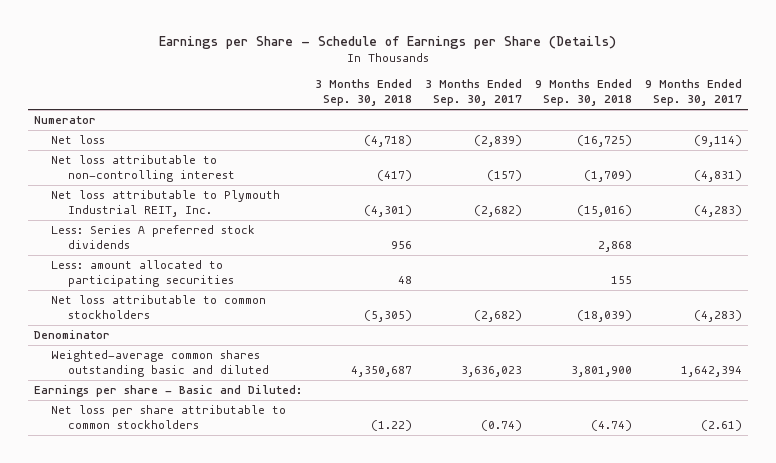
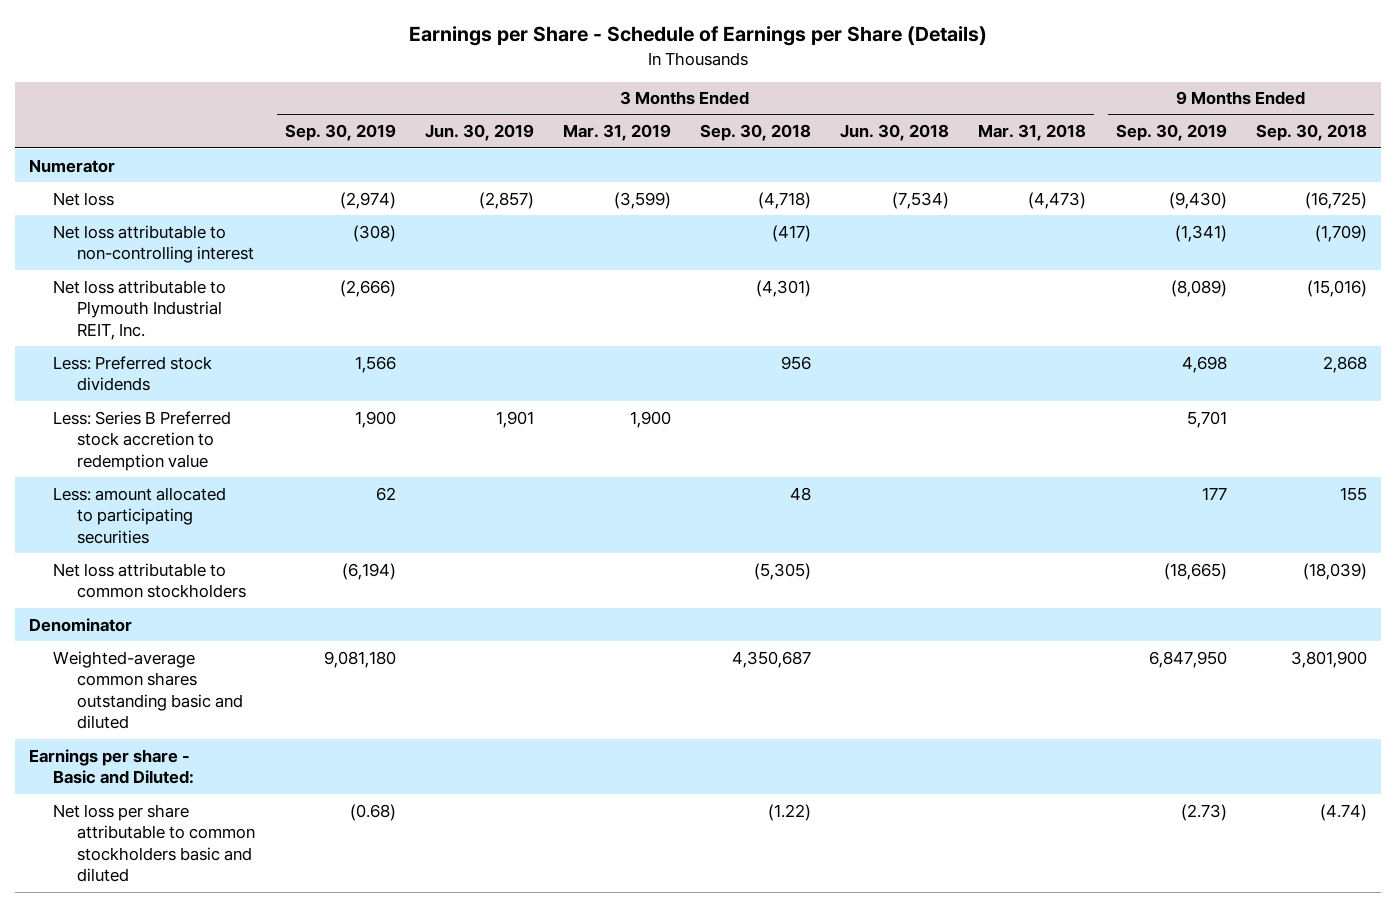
[425,78,523,107] 3 Months Ended Sep. 30, 2017 -> none
[644,78,742,107] 9 Months Ended Sep. 30, 2017 -> none
none -> [284,124,396,142] Sep. 30, 2019
none -> [424,124,534,142] Jun. 30, 2019
none -> [562,124,671,142] Mar. 31, 2019
none -> [840,124,950,142] Jun. 30, 2018
none -> [978,124,1087,142] Mar. 31, 2018
none -> [1115,124,1227,142] Sep. 30, 2019
[51,225,256,250] Less: Series A preferred stock dividends -> [53,355,213,392] Less: Preferred stock dividends
none -> [53,410,232,471] Less: Series B Preferred stock accretion to redemption value
[51,405,287,430] Net loss per share attributable to common stockholders -> [53,803,256,883] Net loss per share attributable to common stockholders basic and diluted

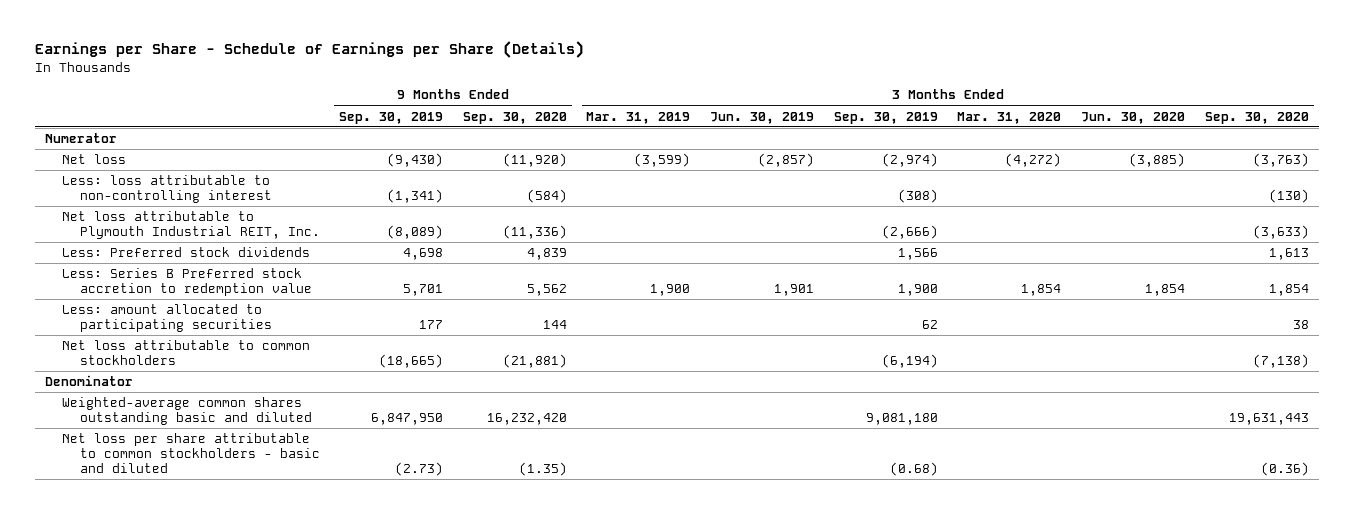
[700,124,812,142] Sep. 30, 2018 -> none
[840,124,950,142] Jun. 30, 2018 -> none
[978,124,1087,142] Mar. 31, 2018 -> none
[1255,124,1367,142] Sep. 30, 2018 -> none
none -> [462,111,567,124] Sep. 30, 2020
none -> [957,111,1062,124] Mar. 31, 2020
none -> [1081,111,1186,124] Jun. 30, 2020
none -> [1204,111,1309,124] Sep. 30, 2020
[53,224,255,264] Net loss attributable to non-controlling interest -> [62,175,272,203] Less: loss attributable to non-controlling interest
[29,748,195,785] Earnings per share - Basic and Diluted: -> none
[53,803,256,883] Net loss per share attributable to common stockholders basic and diluted -> [62,433,320,473] Net loss per share attributable to common stockholders - basic and diluted

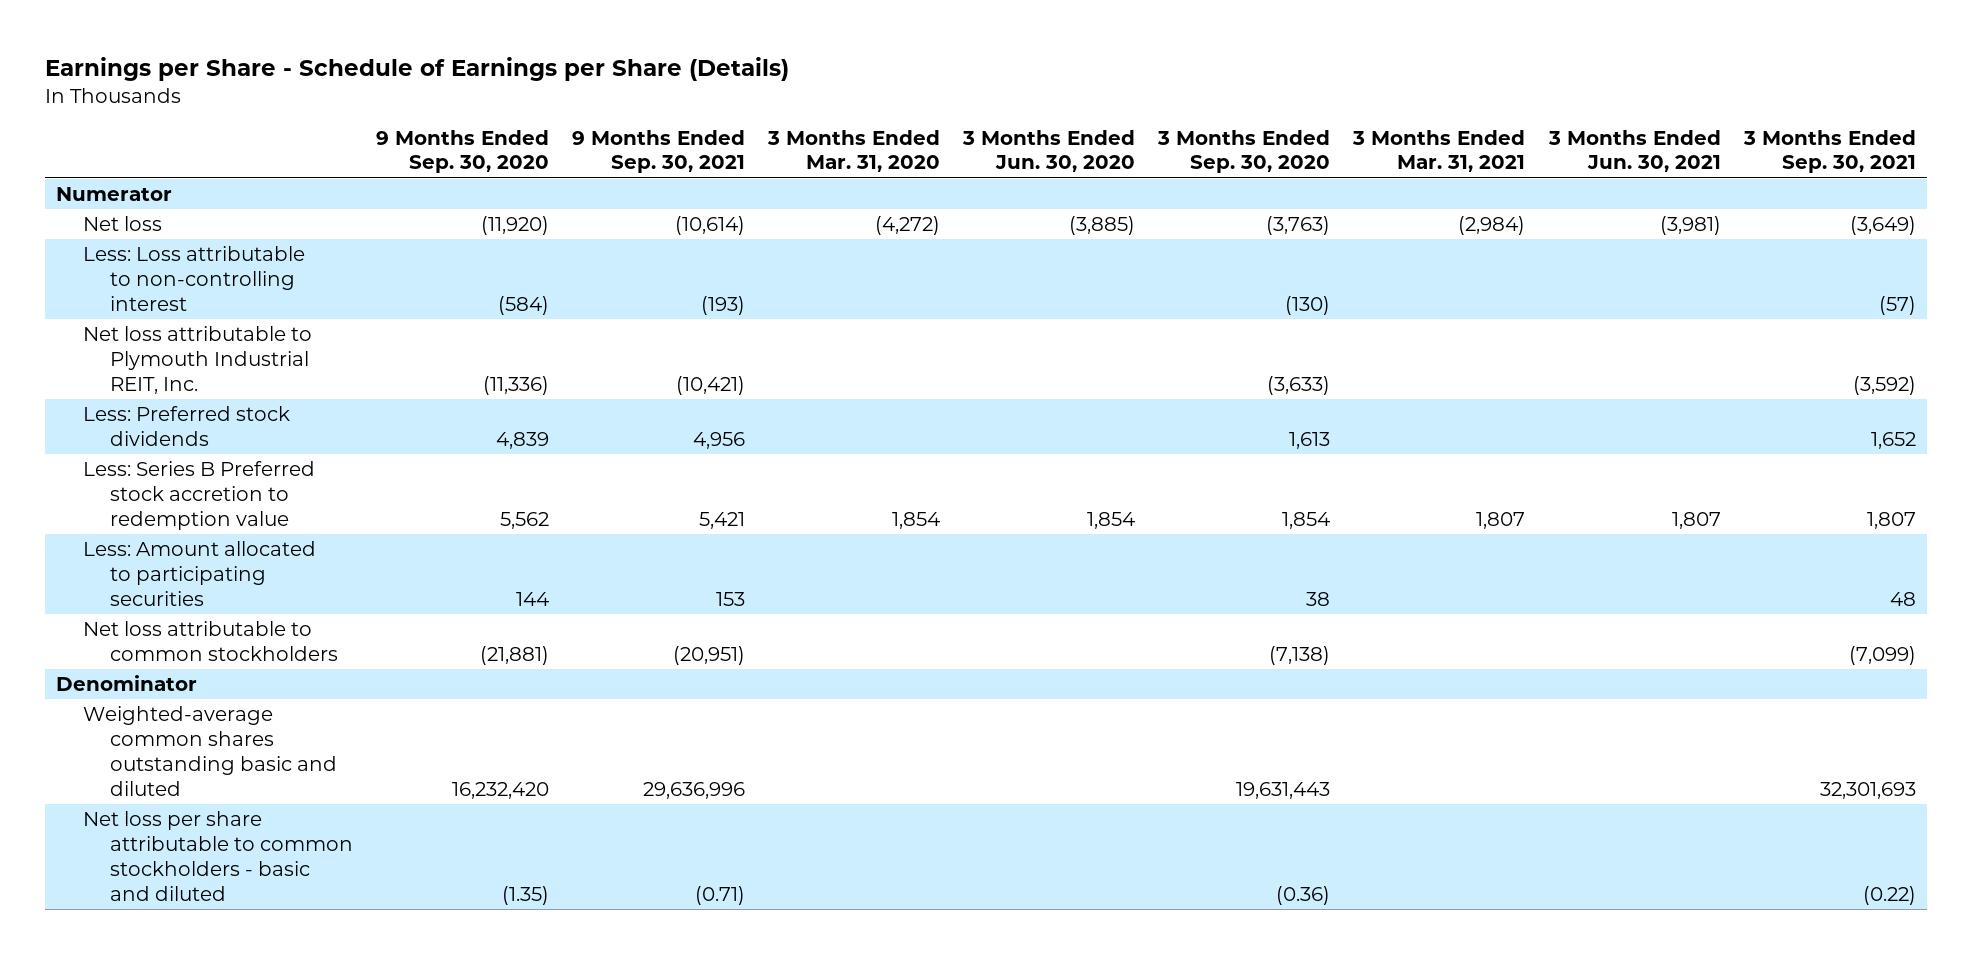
[339,111,444,124] Sep. 30, 2019 -> none
[586,111,691,124] Mar. 31, 2019 -> none
[710,111,815,124] Jun. 30, 2019 -> none
[833,111,938,124] Sep. 30, 2019 -> none
none -> [572,129,746,174] 9 Months Ended Sep. 30, 2021
none -> [1352,129,1526,173] 3 Months Ended Mar. 31, 2021
none -> [1547,129,1721,173] 3 Months Ended Jun. 30, 2021
none -> [1742,129,1916,174] 3 Months Ended Sep. 30, 2021
[62,175,272,203] Less: loss attributable to non-controlling interest -> [83,246,306,311] Less: Loss attributable to non-controlling interest
[62,304,272,332] Less: amount allocated to participating securities -> [83,541,317,606] Less: Amount allocated to participating securities

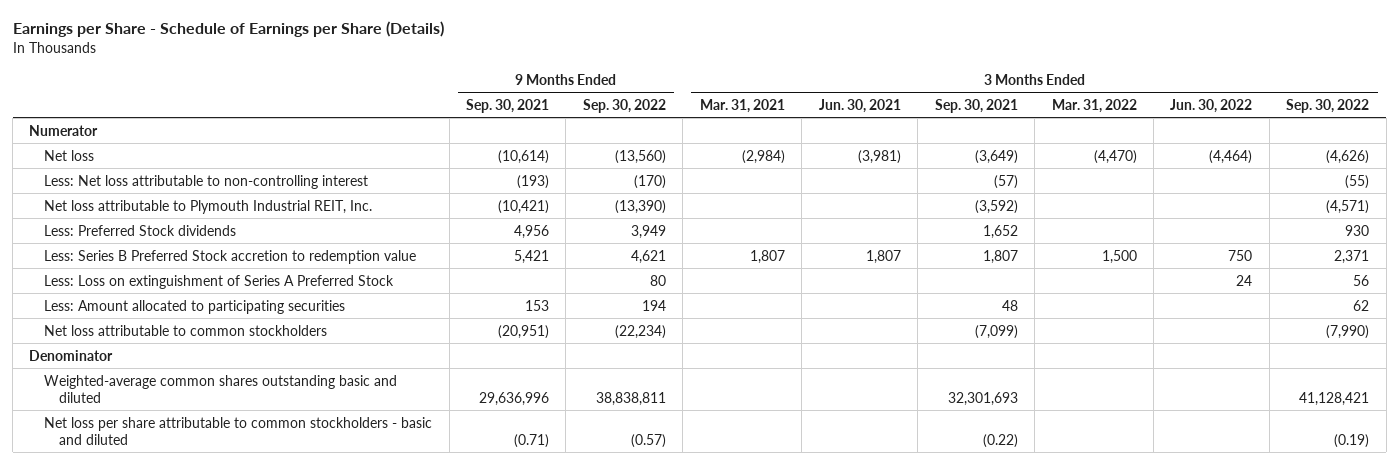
[376,129,550,174] 9 Months Ended Sep. 30, 2020 -> none
[767,129,941,173] 3 Months Ended Mar. 31, 2020 -> none
[962,129,1136,173] 3 Months Ended Jun. 30, 2020 -> none
[1157,129,1331,174] 3 Months Ended Sep. 30, 2020 -> none
none -> [582,98,666,113] Sep. 30, 2022
none -> [1051,98,1137,113] Mar. 31, 2022
none -> [1170,98,1253,113] Jun. 30, 2022
none -> [1286,98,1370,113] Sep. 30, 2022
[83,246,306,311] Less: Loss attributable to non-controlling interest -> [44,174,369,189] Less: Net loss attributable to non-controlling interest
[83,406,291,446] Less: Preferred stock dividends -> [44,224,237,236] Less: Preferred Stock dividends
[83,461,316,530] Less: Series B Preferred stock accretion to redemption value -> [44,249,417,264] Less: Series B Preferred Stock accretion to redemption value
none -> [44,274,395,289] Less: Loss on extinguishment of Series A Preferred Stock

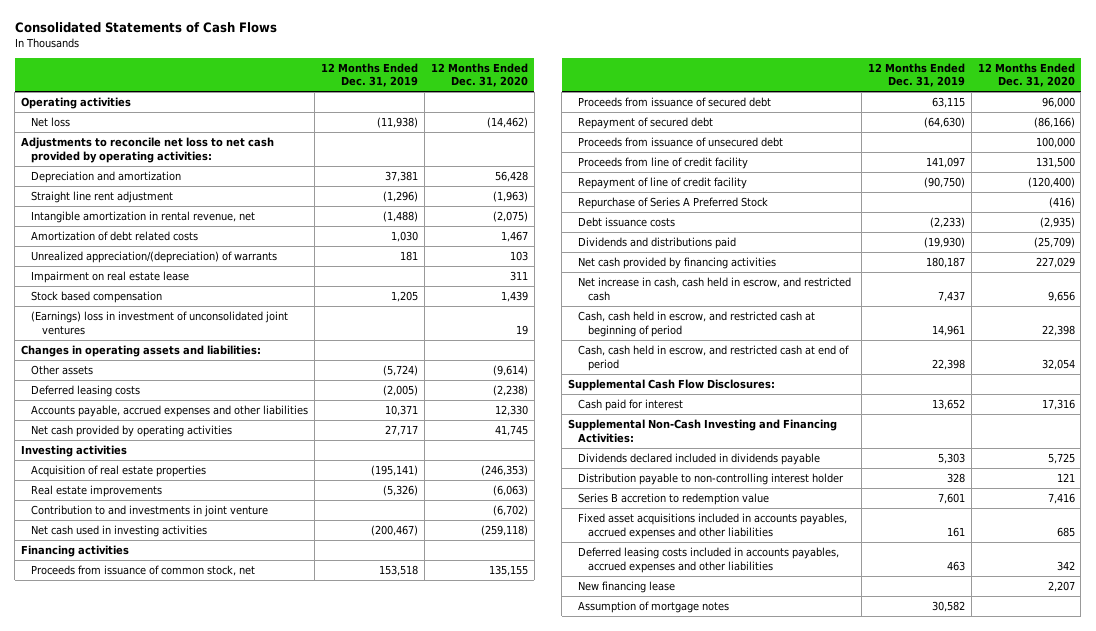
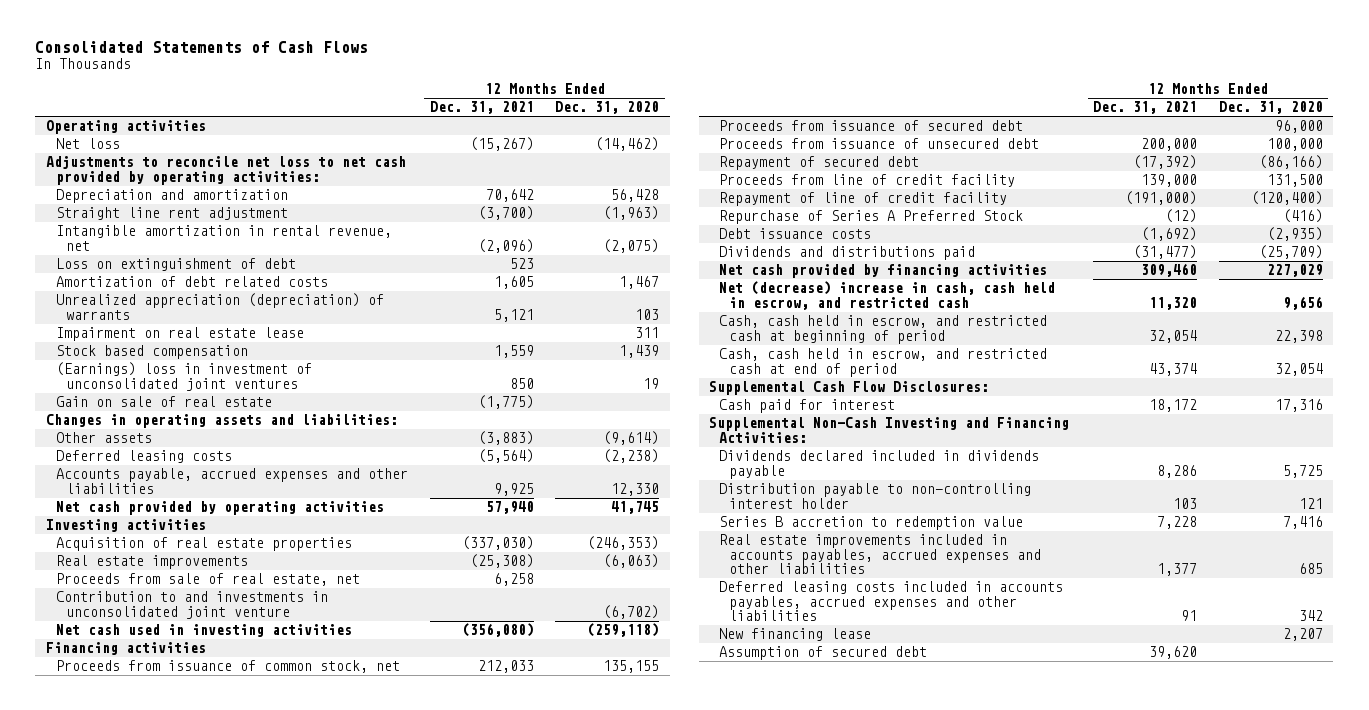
[321,62,419,88] 12 Months Ended Dec. 31, 2019 -> none
none -> [429,101,534,115] Dec. 31, 2021
none -> [56,258,297,272] Loss on extinguishment of debt
[31,251,278,264] Unrealized appreciation/(depreciation) of warrants -> [56,293,385,320] Unrealized appreciation (depreciation) of warrants
none -> [56,396,273,408] Gain on sale of real estate
none -> [56,573,361,587] Proceeds from sale of real estate, net
[31,505,269,518] Contribution to and investments in joint venture -> [56,591,329,619] Contribution to and investments in unconsolidated joint venture
[578,117,714,130] Repayment of secured debt -> [719,156,920,171] Repayment of secured debt
[578,277,852,301] Net increase in cash, cash held in escrow, and restricted cash -> [719,281,1056,310] Net (decrease) increase in cash, cash held in escrow, and restricted cash
[578,513,848,539] Fixed asset acquisitions included in accounts payables, accrued expenses and other liabilities -> [719,534,1042,575] Real estate improvements included in accounts payables, accrued expenses and other liabilities
[578,601,730,614] Assumption of mortgage notes -> [719,646,928,661] Assumption of secured debt

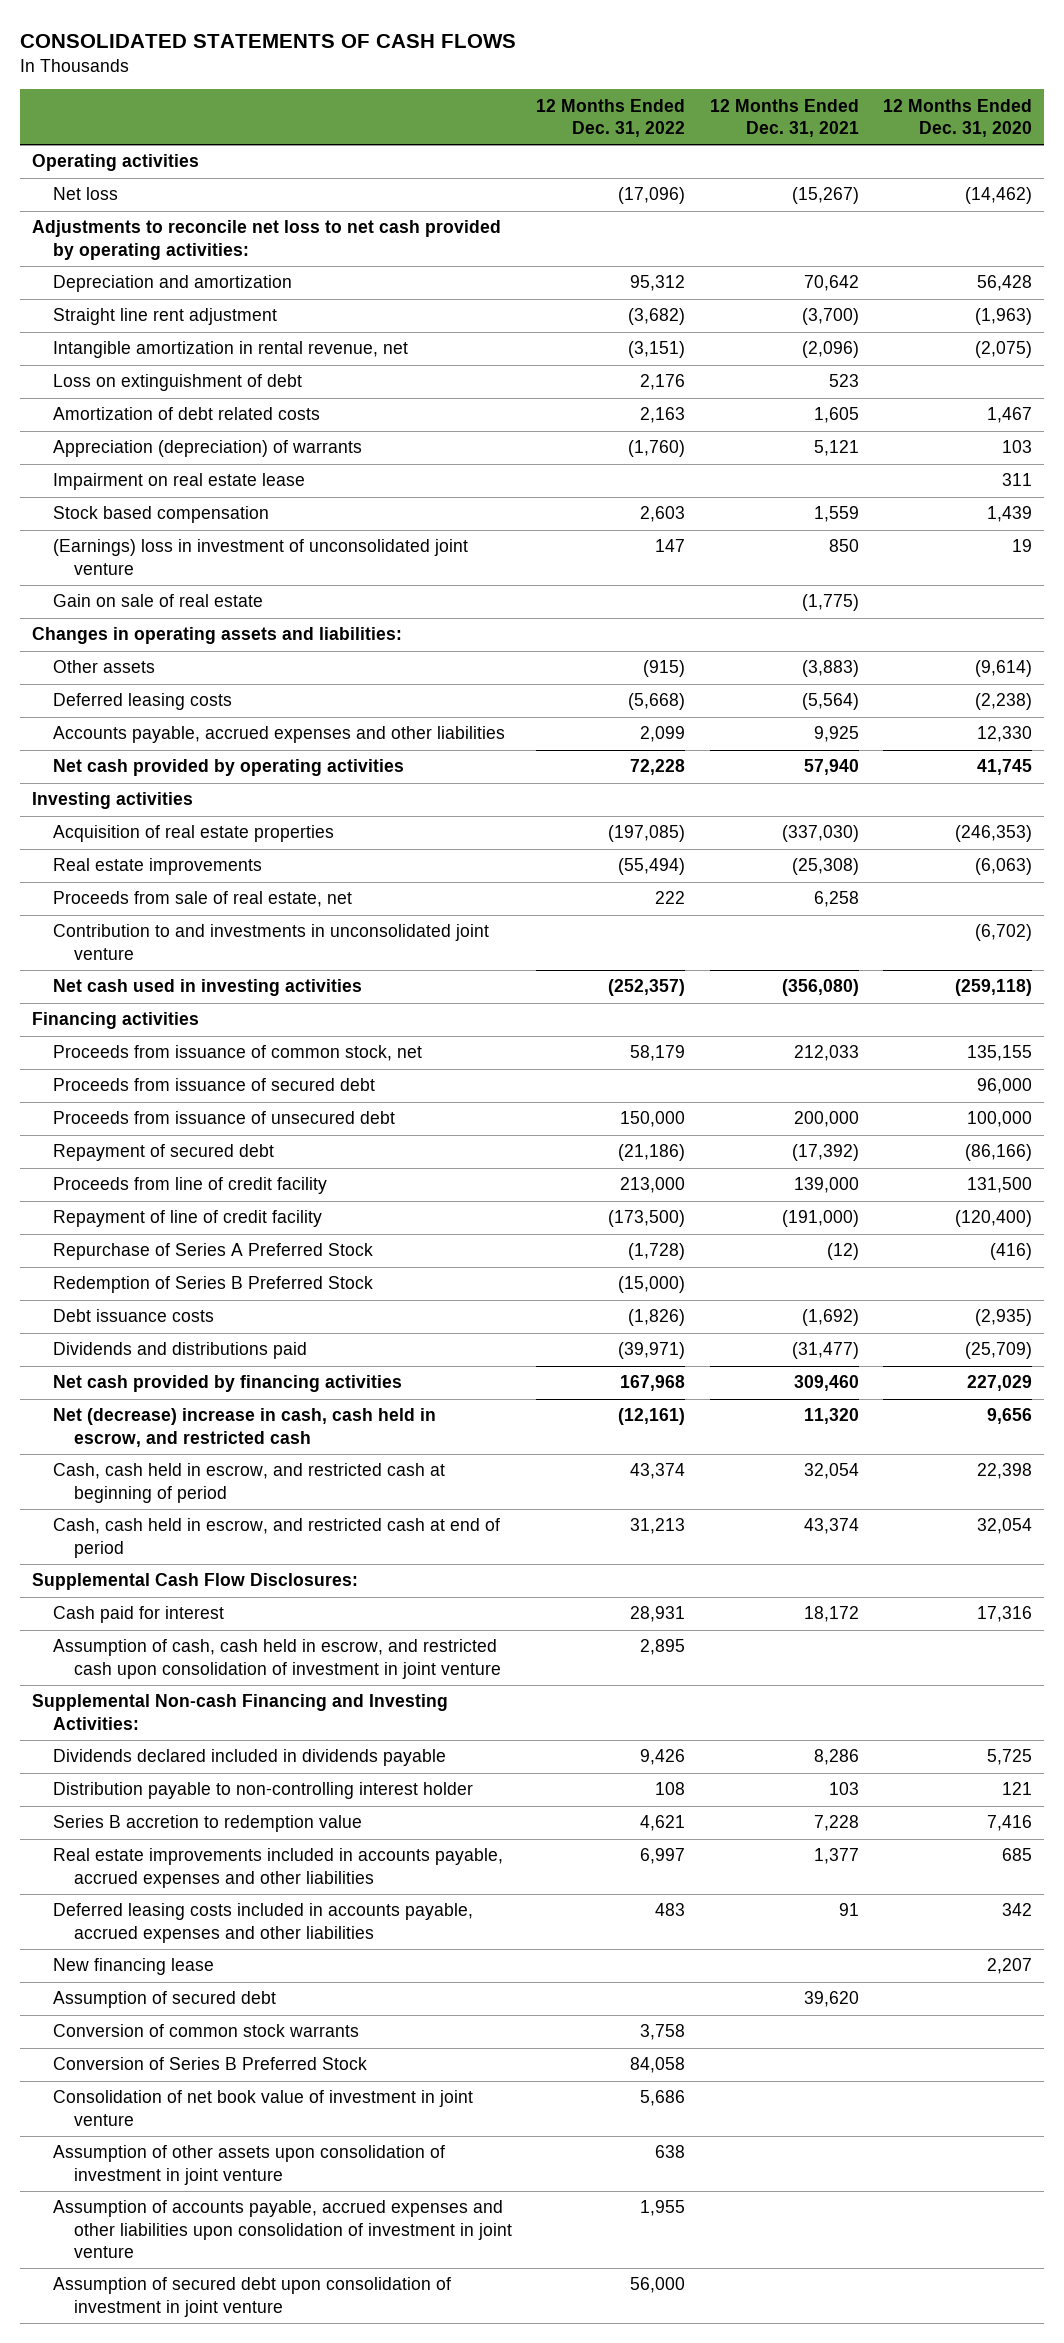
[35,41,369,54] Consolidated Statements of Cash Flows -> [20,33,517,48] CONSOLIDATED STATEMENTS OF CASH FLOWS
none -> [536,98,686,137] 12 Months Ended Dec. 31, 2022
[56,293,385,320] Unrealized appreciation (depreciation) of warrants -> [53,440,363,458] Appreciation (depreciation) of warrants
[56,362,313,391] (Earnings) loss in investment of unconsolidated joint ventures -> [53,539,469,575] (Earnings) loss in investment of unconsolidated joint venture
none -> [53,1276,374,1294] Redemption of Series B Preferred Stock
none -> [53,1639,502,1679] Assumption of cash, cash held in escrow, and restricted cash upon consolidation of investment in joint venture
[709,417,1070,443] Supplemental Non-Cash Investing and Financing Activities: -> [32,1694,449,1730] Supplemental Non-cash Financing and Investing Activities:
[719,534,1042,575] Real estate improvements included in accounts payables, accrued expenses and other liabilities -> [53,1848,504,1888] Real estate improvements included in accounts payable, accrued expenses and other liabilities
[719,581,1064,622] Deferred leasing costs included in accounts payables, accrued expenses and other liabilities -> [53,1903,474,1943] Deferred leasing costs included in accounts payable, accrued expenses and other liabilities
none -> [53,2024,360,2038] Conversion of common stock warrants
none -> [53,2057,368,2071] Conversion of Series B Preferred Stock
none -> [53,2090,474,2126] Consolidation of net book value of investment in joint venture
none -> [53,2145,446,2185] Assumption of other assets upon consolidation of investment in joint venture
none -> [53,2200,513,2258] Assumption of accounts payable, accrued expenses and other liabilities upon consolidation of investment in joint venture
none -> [53,2277,452,2317] Assumption of secured debt upon consolidation of investment in joint venture

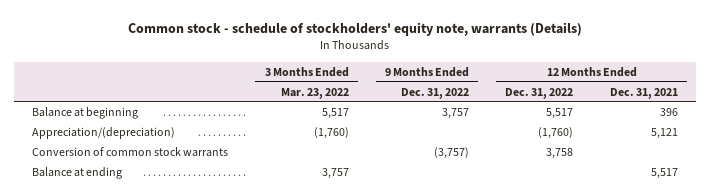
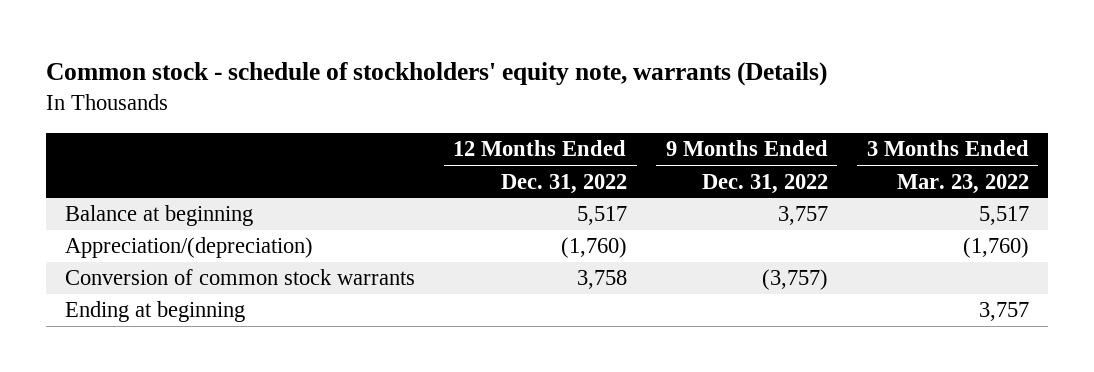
[609,87,678,99] Dec. 31, 2021 -> none
[32,166,123,179] Balance at ending -> [65,301,246,323] Ending at beginning

